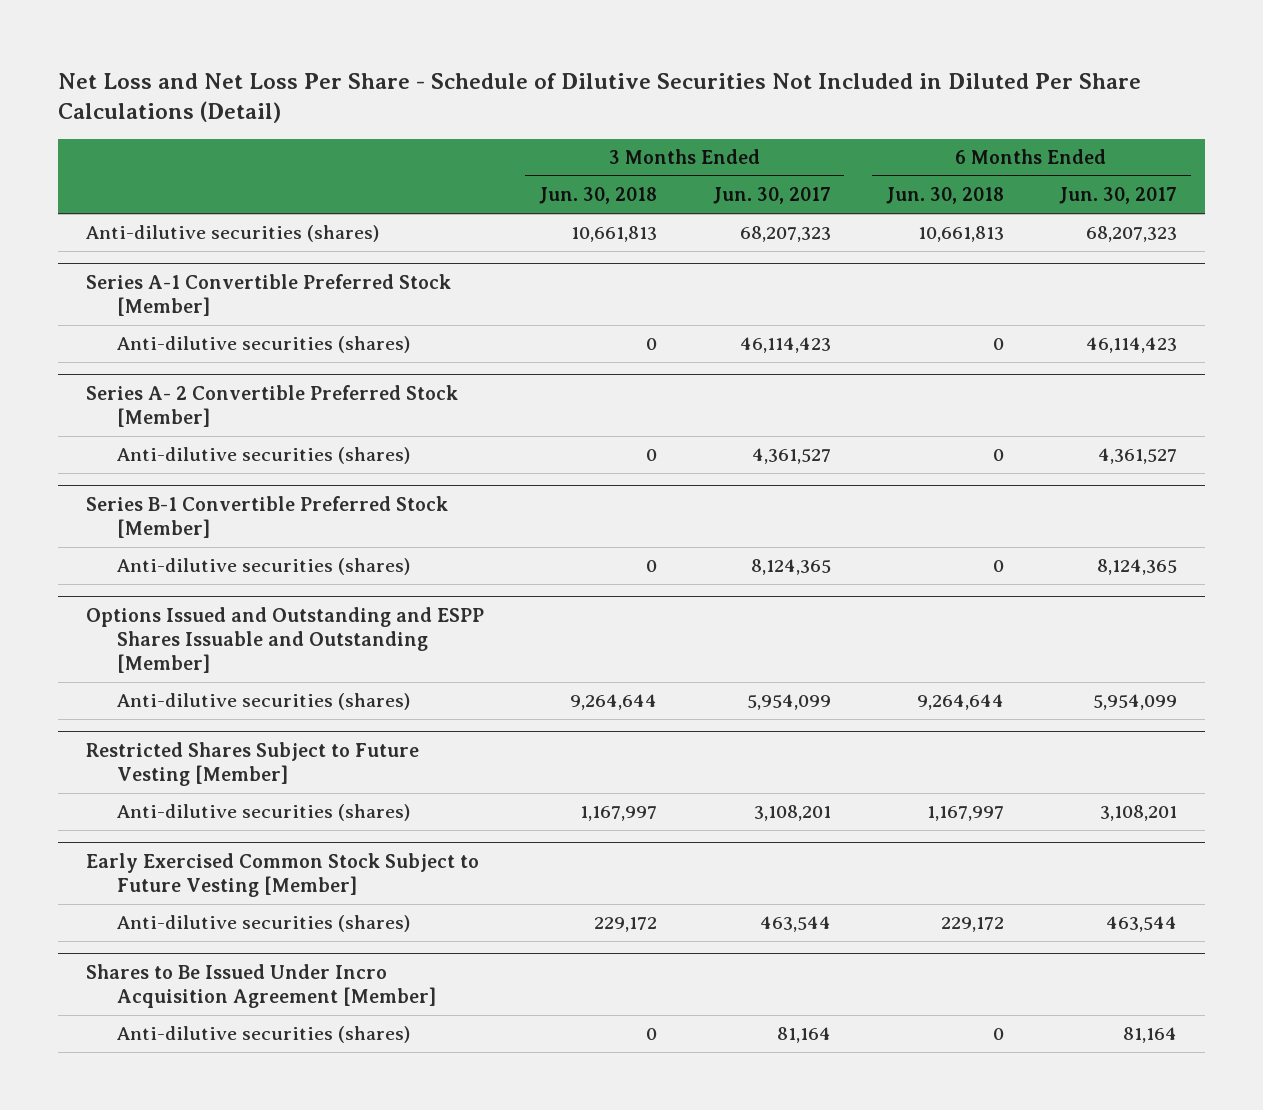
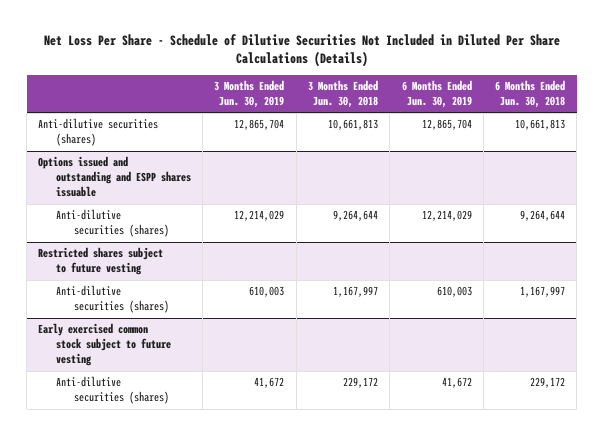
[58,72,1142,124] Net Loss and Net Loss Per Share - Schedule of Dilutive Securities Not Included in Diluted Per Share Calculations (Detail) -> [43,33,560,67] Net Loss Per Share - Schedule of Dilutive Securities Not Included in Diluted Per Share Calculations (Details)
[712,187,831,205] Jun. 30, 2017 -> none
[1059,187,1178,205] Jun. 30, 2017 -> none
none -> [214,80,285,108] 3 Months Ended Jun. 30, 2019
none -> [401,80,472,108] 6 Months Ended Jun. 30, 2019
[85,273,451,316] Series A-1 Convertible Preferred Stock [Member] -> none
[116,336,410,354] Anti-dilutive securities (shares) -> none
[85,384,458,427] Series A- 2 Convertible Preferred Stock [Member] -> none
[116,447,410,465] Anti-dilutive securities (shares) -> none
[85,495,448,538] Series B-1 Convertible Preferred Stock [Member] -> none
[116,558,410,576] Anti-dilutive securities (shares) -> none
[85,606,484,674] Options Issued and Outstanding and ESPP Shares Issuable and Outstanding [Member] -> [38,156,191,198] Options issued and outstanding and ESPP shares issuable
[85,741,419,786] Restricted Shares Subject to Future Vesting [Member] -> [38,247,164,276] Restricted shares subject to future vesting
[85,852,479,897] Early Exercised Common Stock Subject to Future Vesting [Member] -> [38,323,171,367] Early exercised common stock subject to future vesting
[85,963,436,1008] Shares to Be Issued Under Incro Acquisition Agreement [Member] -> none
[116,1026,410,1044] Anti-dilutive securities (shares) -> none

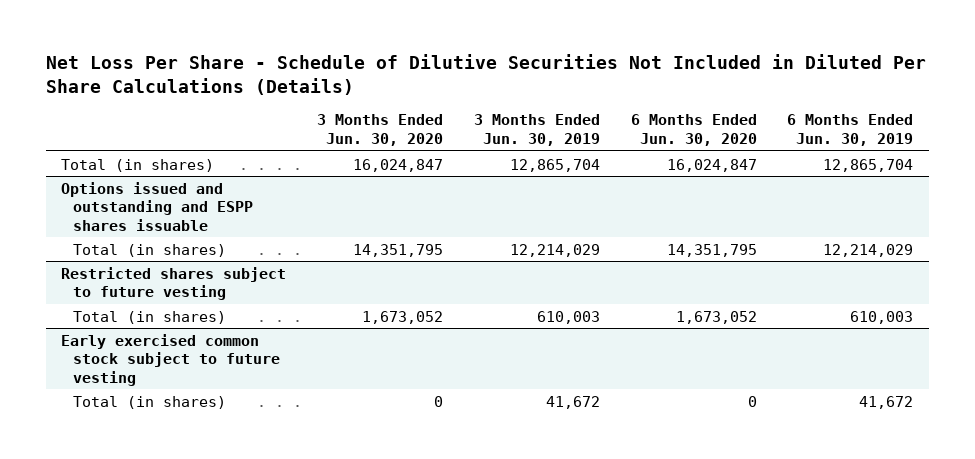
[308,80,379,108] 3 Months Ended Jun. 30, 2018 -> none
[495,80,566,108] 6 Months Ended Jun. 30, 2018 -> none
none -> [317,114,444,146] 3 Months Ended Jun. 30, 2020
none -> [630,114,757,146] 6 Months Ended Jun. 30, 2020
[38,118,159,147] Anti-dilutive securities (shares) -> [61,158,215,172] Total (in shares)
[55,209,169,238] Anti-dilutive securities (shares) -> [73,243,227,257] Total (in shares)
[55,285,169,314] Anti-dilutive securities (shares) -> [73,310,227,324] Total (in shares)
[55,376,169,405] Anti-dilutive securities (shares) -> [73,395,227,409] Total (in shares)

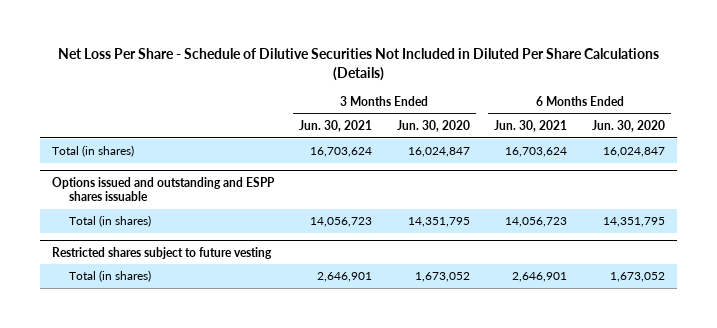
[473,114,600,146] 3 Months Ended Jun. 30, 2019 -> none
[787,114,914,146] 6 Months Ended Jun. 30, 2019 -> none
none -> [299,120,373,133] Jun. 30, 2021
none -> [494,120,568,133] Jun. 30, 2021
[61,333,281,386] Early exercised common stock subject to future vesting -> none
[73,395,227,409] Total (in shares) -> none

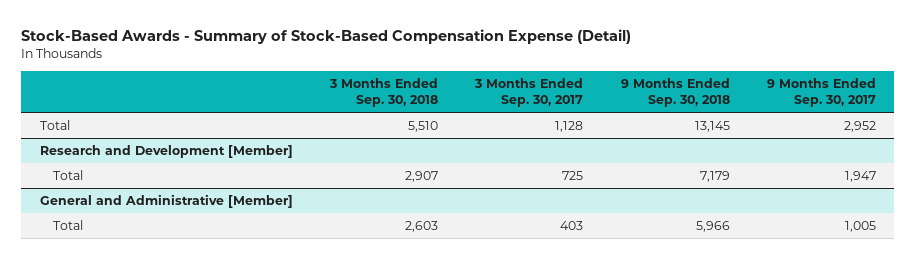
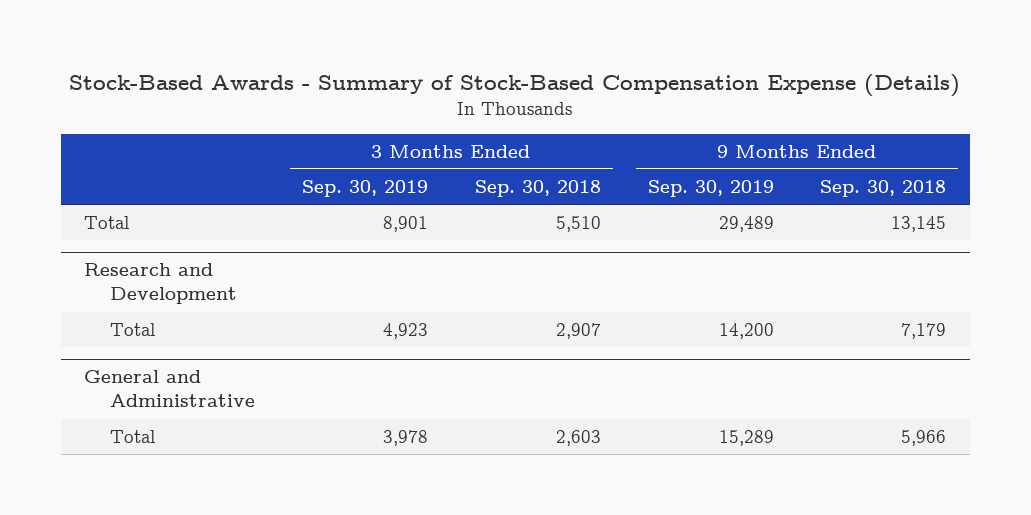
[21,29,632,45] Stock-Based Awards - Summary of Stock-Based Compensation Expense (Detail) -> [69,73,961,97] Stock-Based Awards - Summary of Stock-Based Compensation Expense (Details)
[474,77,584,108] 3 Months Ended Sep. 30, 2017 -> none
[766,77,876,108] 9 Months Ended Sep. 30, 2017 -> none
none -> [302,180,429,198] Sep. 30, 2019
none -> [647,180,774,198] Sep. 30, 2019
[40,145,294,159] Research and Development [Member] -> [84,263,238,305] Research and Development
[40,194,294,209] General and Administrative [Member] -> [84,370,256,408] General and Administrative

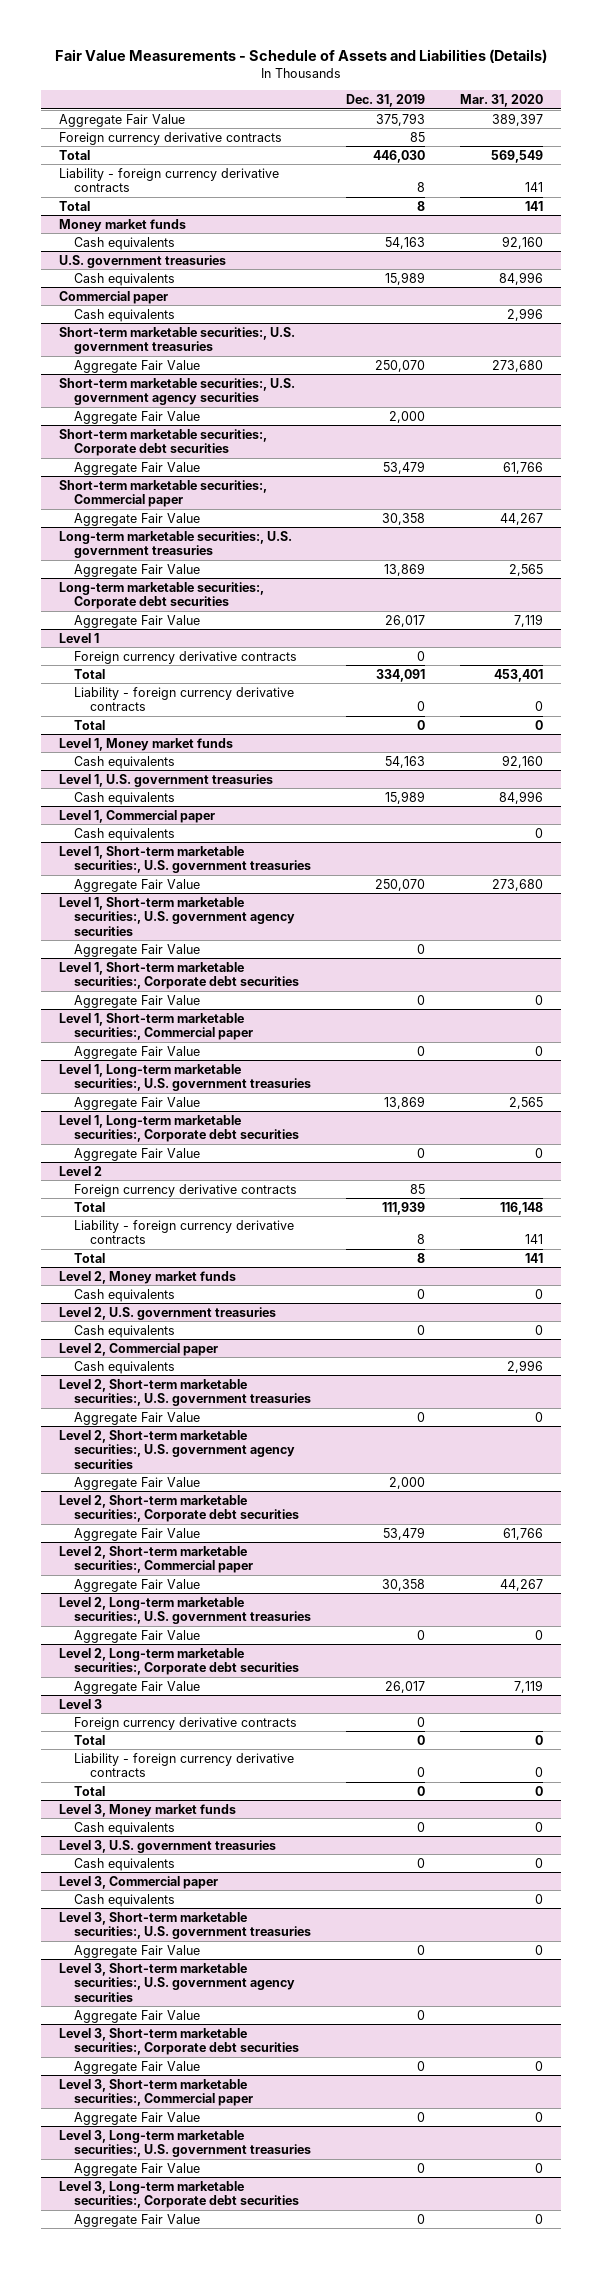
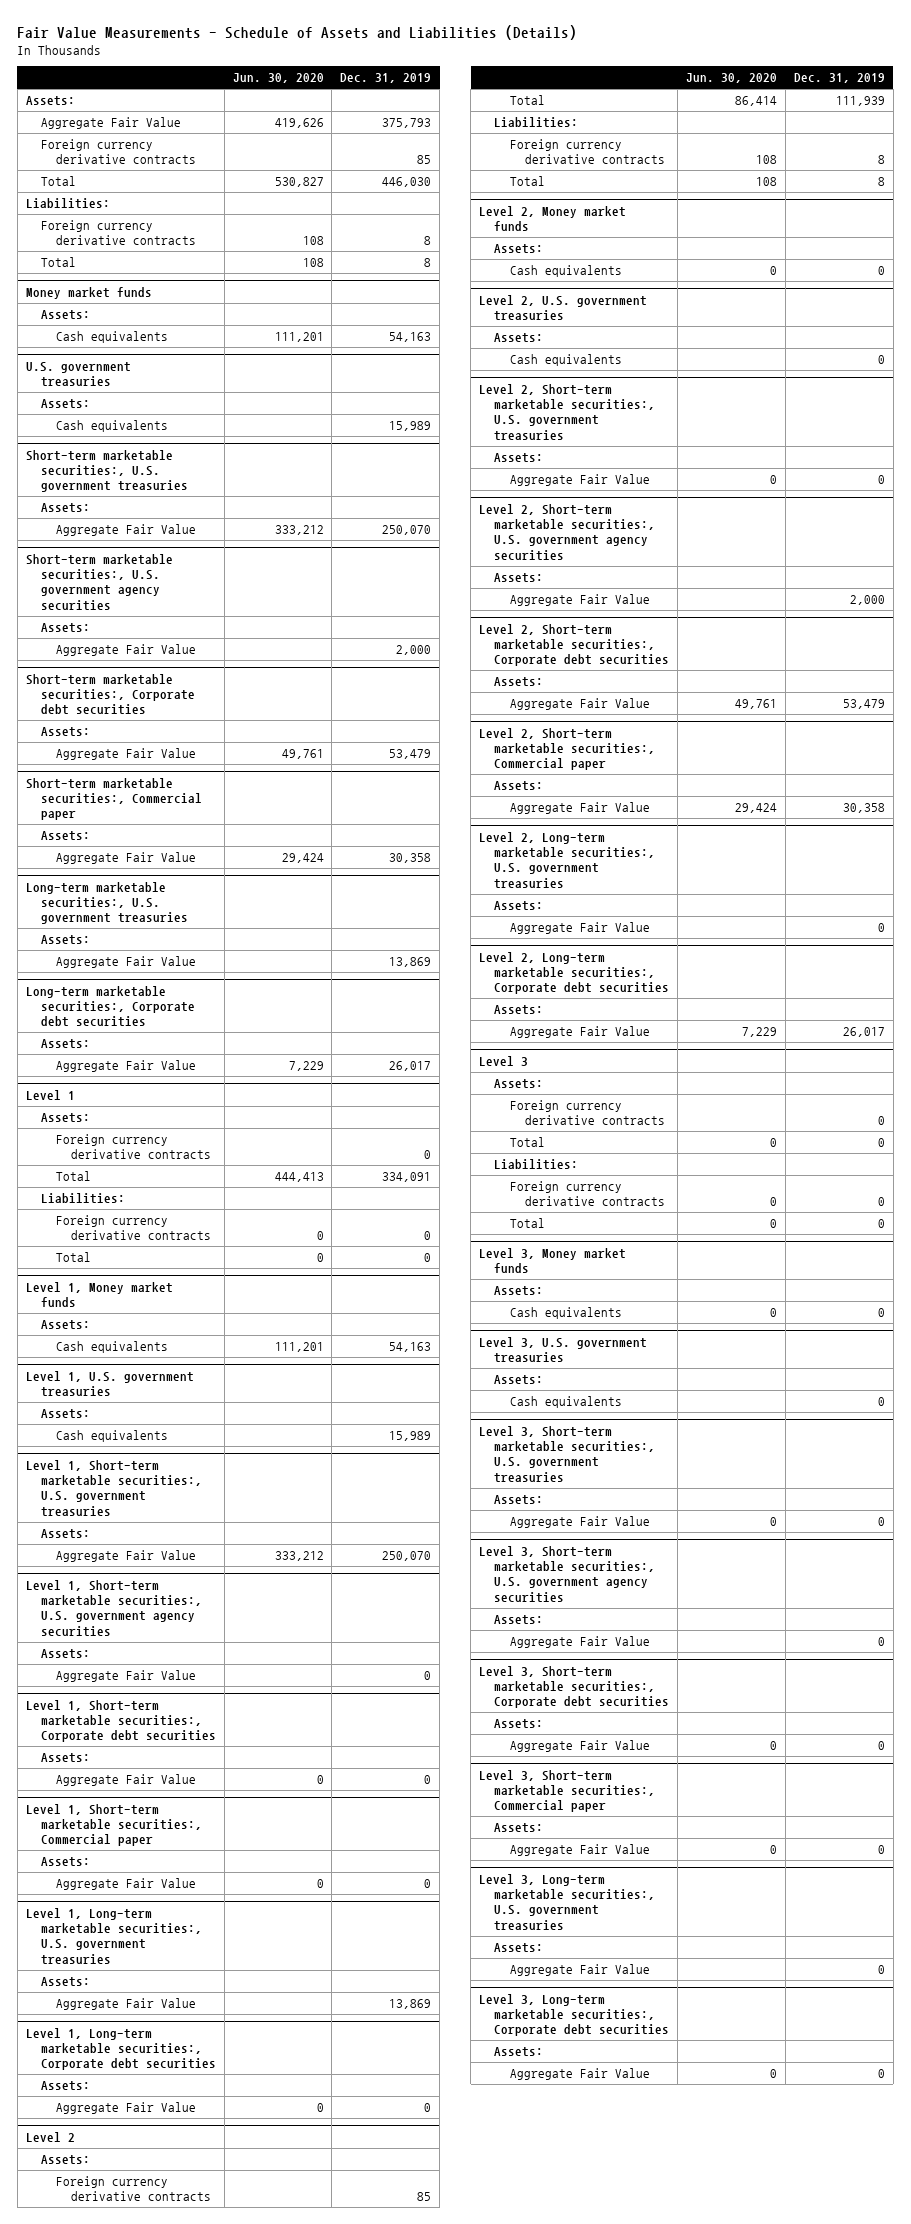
[460,94,544,108] Mar. 31, 2020 -> none
none -> [232,73,324,84] Jun. 30, 2020
none -> [25,95,75,106] Assets:
none -> [25,197,110,209] Liabilities:
[58,167,279,193] Liability - foreign currency derivative contracts -> [40,219,196,246] Foreign currency derivative contracts
none -> [40,309,90,320] Assets:
none -> [40,398,90,409] Assets:
[58,290,168,304] Commercial paper -> none
[74,308,176,322] Cash equivalents -> none
none -> [40,502,90,513] Assets:
none -> [40,622,90,633] Assets:
none -> [40,726,90,737] Assets:
none -> [40,830,90,841] Assets:
none -> [40,934,90,945] Assets:
none -> [40,1038,90,1049] Assets:
none -> [40,1112,90,1123] Assets:
none -> [40,1192,125,1204] Liabilities:
[74,686,295,712] Liability - foreign currency derivative contracts -> [55,1214,211,1241] Foreign currency derivative contracts
none -> [40,1319,90,1330] Assets:
none -> [40,1408,90,1419] Assets:
[58,809,215,823] Level 1, Commercial paper -> none
[74,827,176,841] Cash equivalents -> none
none -> [40,1528,90,1539] Assets:
none -> [40,1648,90,1659] Assets:
none -> [40,1752,90,1763] Assets:
none -> [40,1856,90,1867] Assets:
none -> [40,1976,90,1987] Assets:
none -> [40,2080,90,2091] Assets:
none -> [40,2154,90,2165] Assets:
none -> [494,116,579,128] Liabilities:
[74,1219,295,1245] Liability - foreign currency derivative contracts -> [509,138,665,165] Foreign currency derivative contracts
none -> [494,243,544,254] Assets:
none -> [494,332,544,343] Assets:
[58,1342,218,1356] Level 2, Commercial paper -> none
[74,1360,176,1374] Cash equivalents -> none
none -> [494,452,544,463] Assets:
none -> [494,572,544,583] Assets:
none -> [494,676,544,687] Assets:
none -> [494,780,544,791] Assets:
none -> [494,900,544,911] Assets:
none -> [494,1004,544,1015] Assets:
none -> [494,1078,544,1089] Assets:
none -> [494,1158,579,1170] Liabilities:
[74,1752,295,1778] Liability - foreign currency derivative contracts -> [509,1180,665,1207] Foreign currency derivative contracts
none -> [494,1285,544,1296] Assets:
none -> [494,1374,544,1385] Assets:
[58,1875,218,1889] Level 3, Commercial paper -> none
[74,1893,176,1907] Cash equivalents -> none
none -> [494,1494,544,1505] Assets:
none -> [494,1614,544,1625] Assets:
none -> [494,1718,544,1729] Assets:
none -> [494,1822,544,1833] Assets:
none -> [494,1942,544,1953] Assets:
none -> [494,2046,544,2057] Assets:

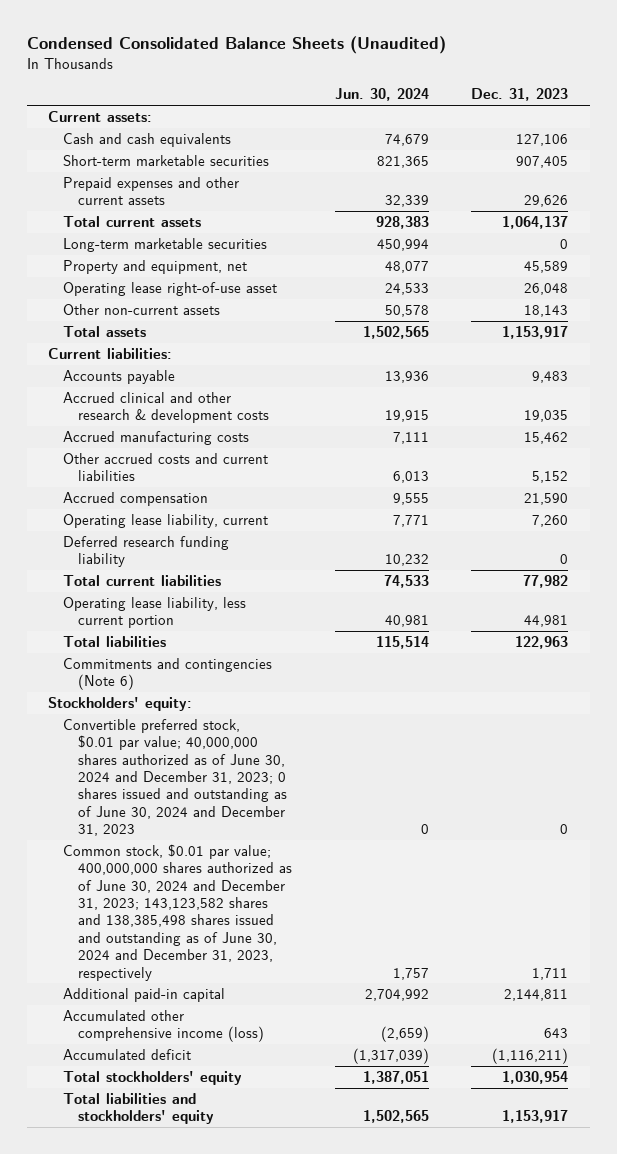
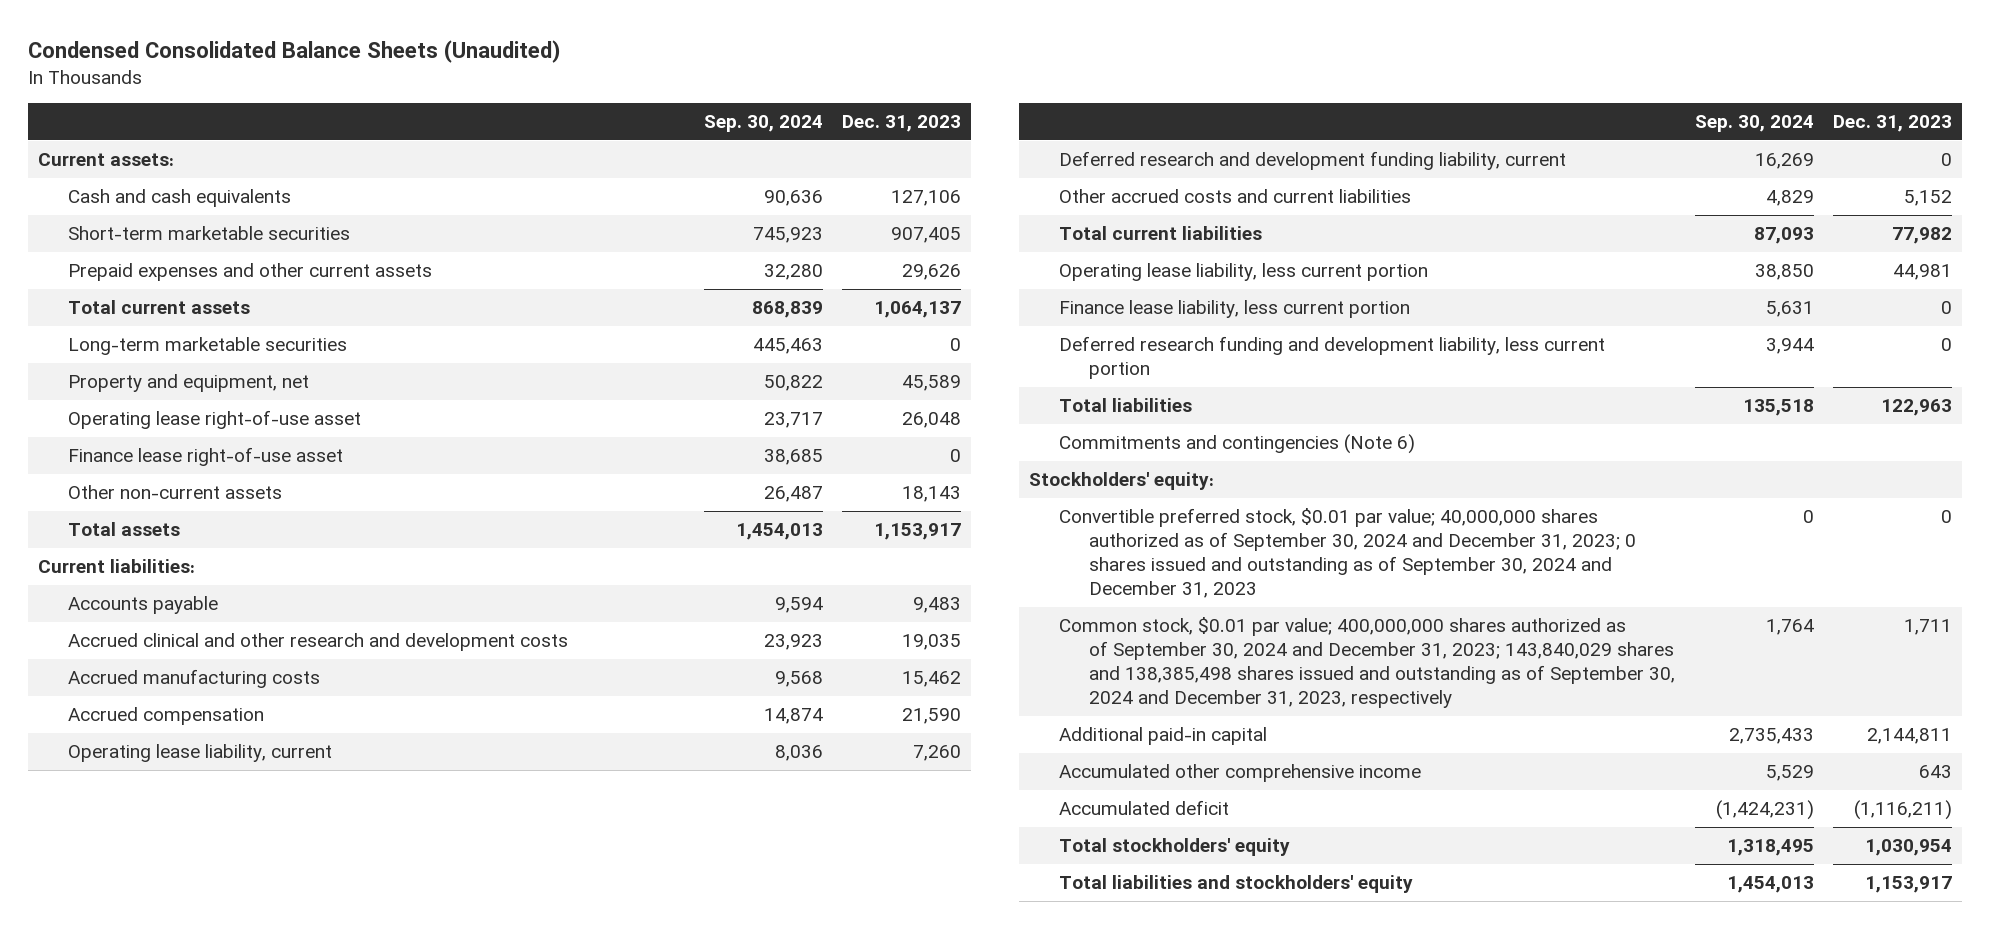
[334,88,429,102] Jun. 30, 2024 -> none
none -> [703,115,823,133] Sep. 30, 2024
none -> [68,447,344,467] Finance lease right-of-use asset
[63,391,270,424] Accrued clinical and other research & development costs -> [68,633,569,652] Accrued clinical and other research and development costs
[63,535,230,568] Deferred research funding liability -> [1059,151,1567,171] Deferred research and development funding liability, current
[63,452,269,482] Other accrued costs and current liabilities -> [1059,189,1412,204] Other accrued costs and current liabilities
none -> [1059,300,1411,319] Finance lease liability, less current portion
none -> [1059,336,1606,380] Deferred research funding and development liability, less current portion
[63,718,288,837] Convertible preferred stock, $0.01 par value; 40,000,000 shares authorized as of June 30, 2024 and December 31, 2023; 0 shares issued and outstanding as of June 30, 2024 and December 31, 2023 -> [1059,508,1637,599] Convertible preferred stock, $0.01 par value; 40,000,000 shares authorized as of September 30, 2024 and December 31, 2023; 0 shares issued and outstanding as of September 30, 2024 and December 31, 2023
[63,843,293,981] Common stock, $0.01 par value; 400,000,000 shares authorized as of June 30, 2024 and December 31, 2023; 143,123,582 shares and 138,385,498 shares issued and outstanding as of June 30, 2024 and December 31, 2023, respectively -> [1059,617,1676,709] Common stock, $0.01 par value; 400,000,000 shares authorized as of September 30, 2024 and December 31, 2023; 143,840,029 shares and 138,385,498 shares issued and outstanding as of September 30, 2024 and December 31, 2023, respectively
[63,1009,265,1043] Accumulated other comprehensive income (loss) -> [1059,764,1422,783] Accumulated other comprehensive income

